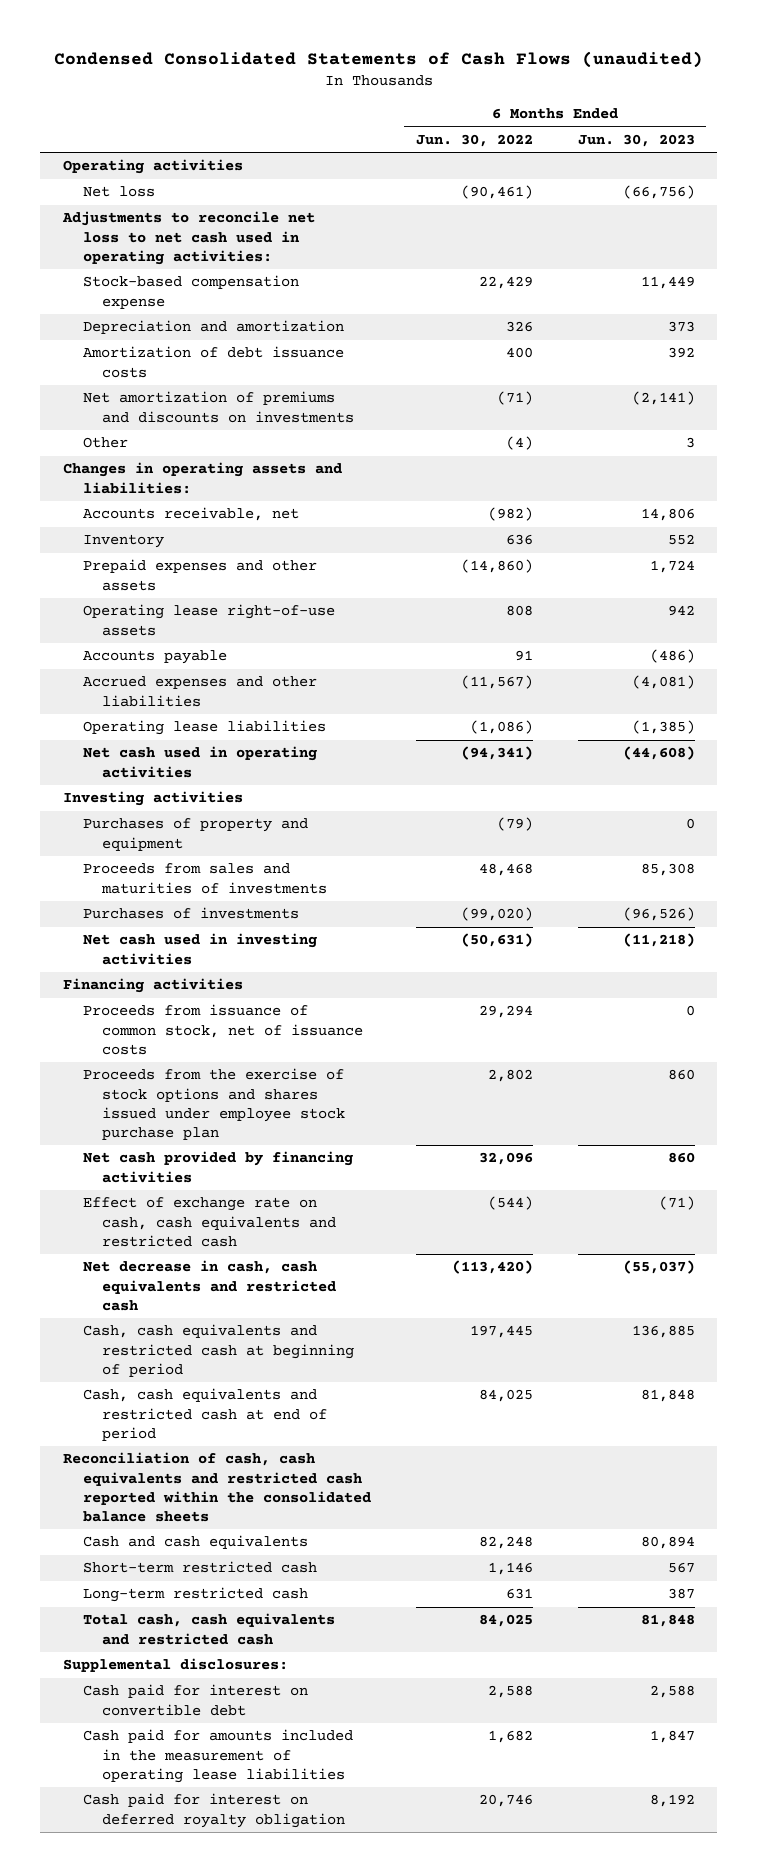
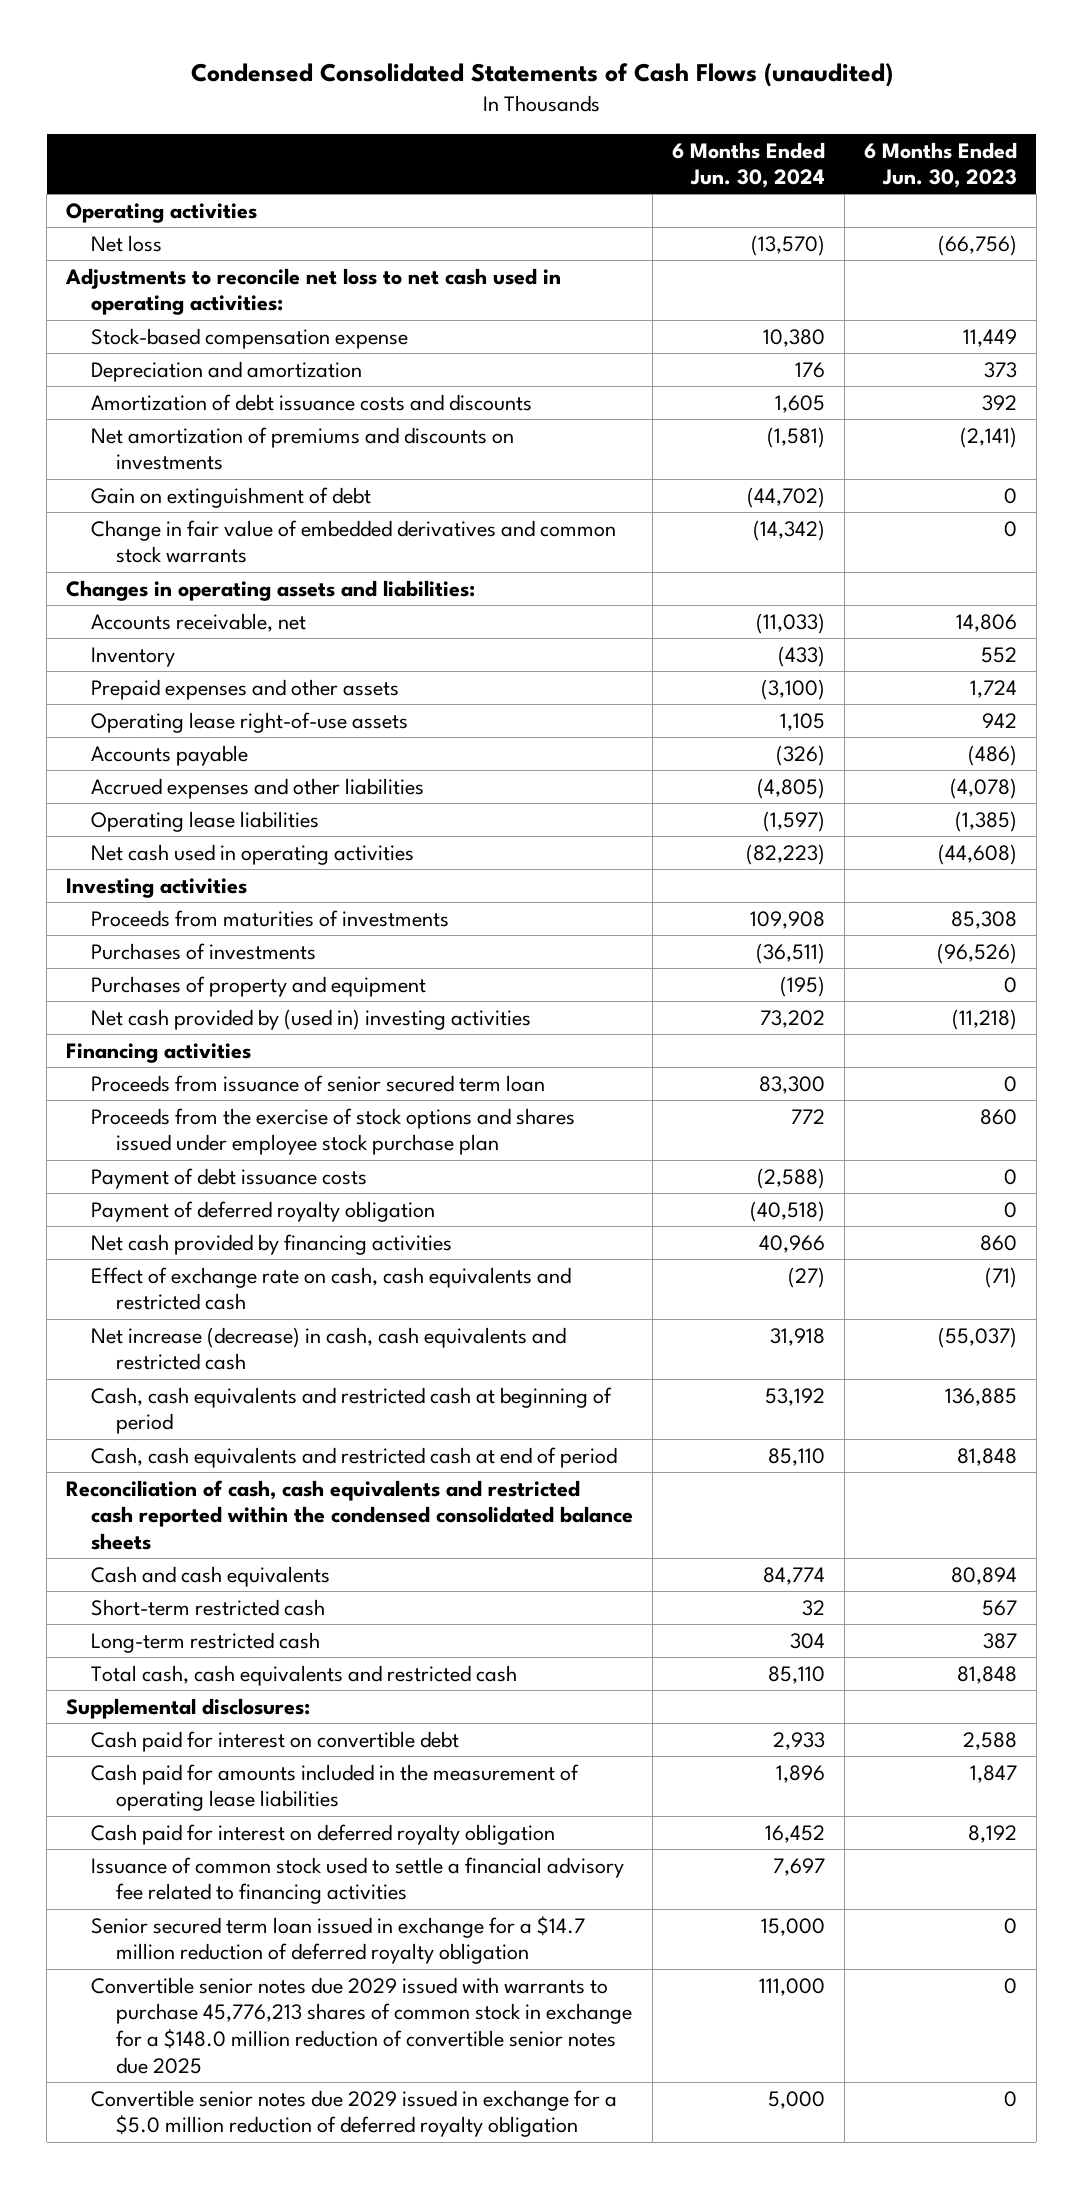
[415,133,533,147] Jun. 30, 2022 -> none
none -> [672,141,826,189] 6 Months Ended Jun. 30, 2024
[82,346,344,378] Amortization of debt issuance costs -> [91,393,533,411] Amortization of debt issuance costs and discounts
[82,437,128,449] Other -> none
none -> [91,486,372,508] Gain on extinguishment of debt
none -> [91,519,617,564] Change in fair value of embedded derivatives and common stock warrants
[631,675,695,690] (4,081) -> [949,777,1017,799] (4,078)
[82,863,328,894] Proceeds from sales and maturities of investments -> [91,909,450,927] Proceeds from maturities of investments
[82,818,308,851] Purchases of property and equipment -> [91,975,427,997] Purchases of property and equipment
[82,933,317,965] Net cash used in investing activities -> [91,1008,532,1030] Net cash provided by (used in) investing activities
[82,1004,364,1055] Proceeds from issuance of common stock, net of issuance costs -> none
none -> [91,1074,546,1092] Proceeds from issuance of senior secured term loan
none -> [91,1167,368,1189] Payment of debt issuance costs
none -> [91,1200,436,1222] Payment of deferred royalty obligation
[82,1260,337,1311] Net decrease in cash, cash equivalents and restricted cash -> [91,1326,567,1371] Net increase (decrease) in cash, cash equivalents and restricted cash
[62,1452,371,1522] Reconciliation of cash, cash equivalents and restricted cash reported within the consolidated balance sheets -> [66,1479,634,1551] Reconciliation of cash, cash equivalents and restricted cash reported within the condensed consolidated balance sheets
none -> [91,1856,625,1905] Issuance of common stock used to settle a financial advisory fee related to financing activities
none -> [91,1915,586,1965] Senior secured term loan issued in exchange for a $14.7 million reduction of deferred royalty obligation
none -> [91,1976,633,2074] Convertible senior notes due 2029 issued with warrants to purchase 45,776,213 shares of common stock in exchange for a $148.0 million reduction of convertible senior notes due 2025
none -> [91,2089,618,2138] Convertible senior notes due 2029 issued in exchange for a $5.0 million reduction of deferred royalty obligation

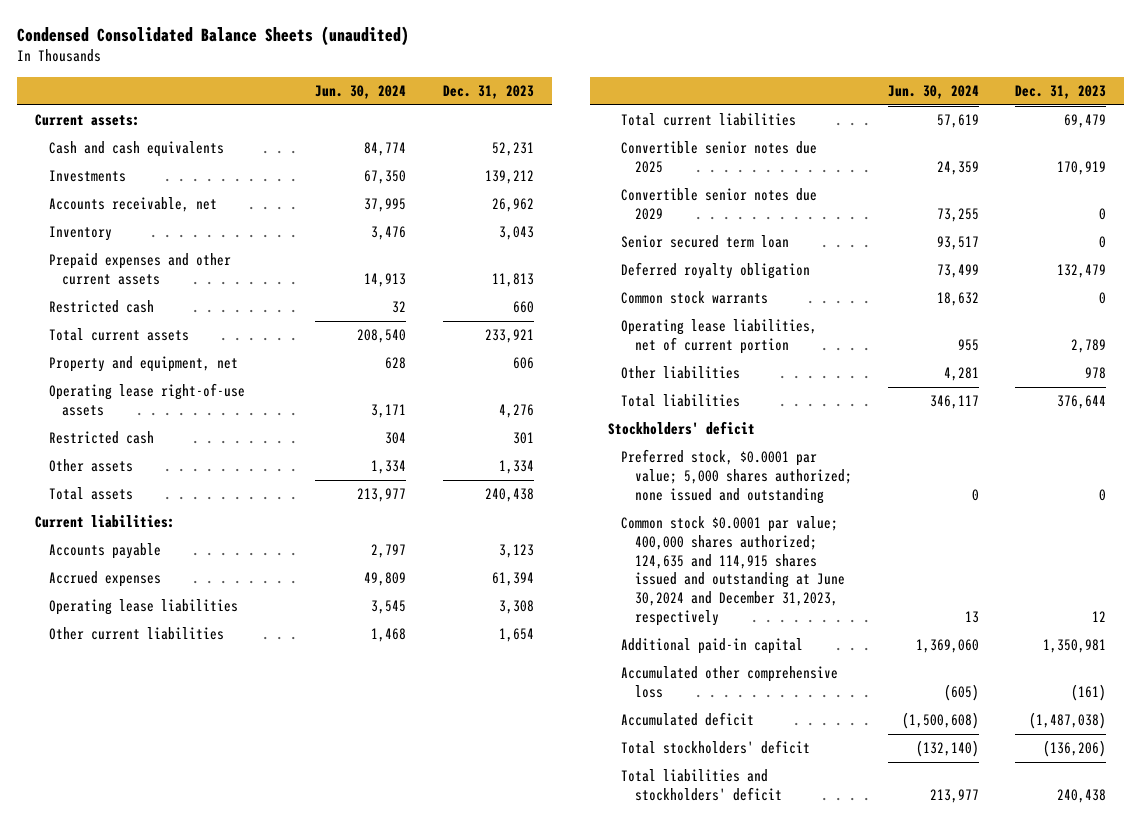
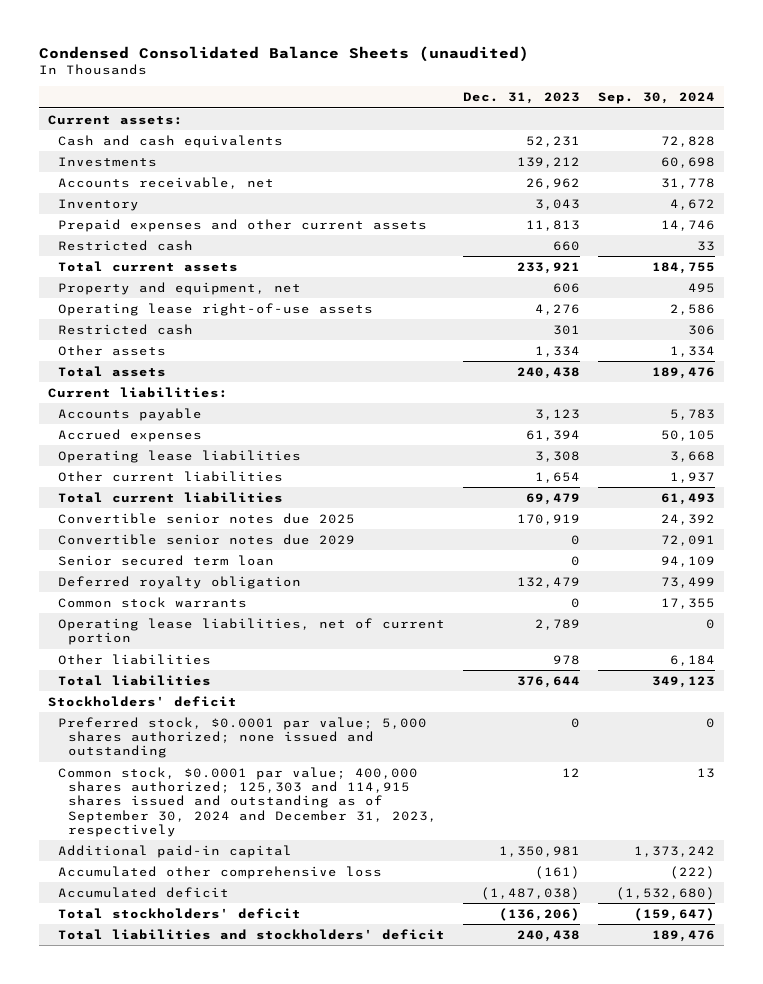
[315,85,407,100] Jun. 30, 2024 -> none
none -> [597,92,715,105] Sep. 30, 2024
[621,516,845,626] Common stock $0.0001 par value; 400,000 shares authorized; 124,635 and 114,915 shares issued and outstanding at June 30,2024 and December 31,2023, respectively -> [57,766,437,837] Common stock, $0.0001 par value; 400,000 shares authorized; 125,303 and 114,915 shares issued and outstanding as of September 30, 2024 and December 31, 2023, respectively

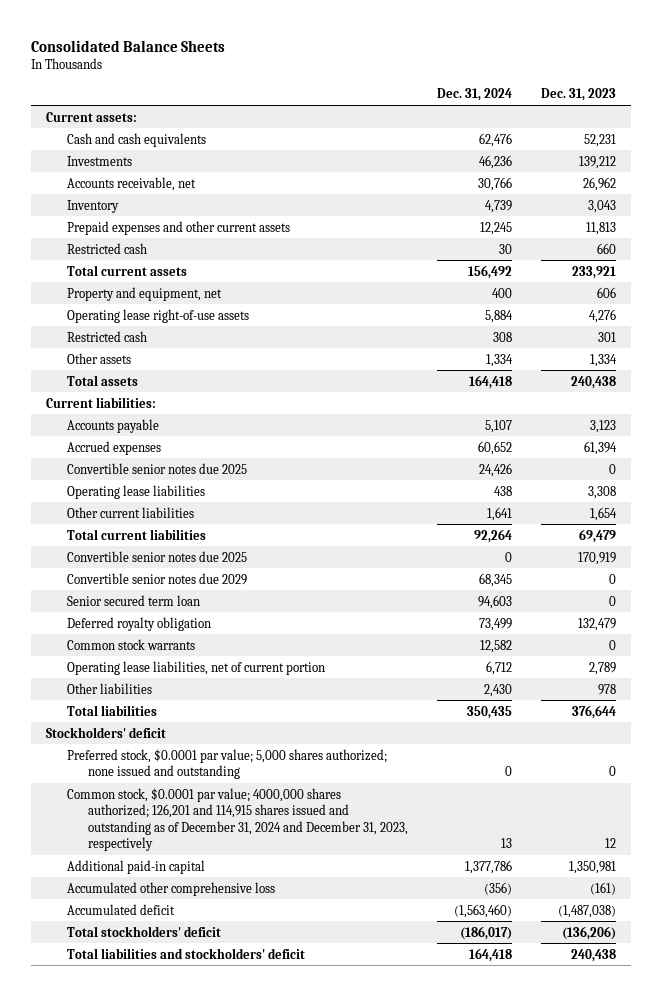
[39,45,530,62] Condensed Consolidated Balance Sheets (unaudited) -> [31,39,226,52] Consolidated Balance Sheets
[597,92,715,105] Sep. 30, 2024 -> none
none -> [436,88,512,102] Dec. 31, 2024
none -> [66,462,247,474] Convertible senior notes due 2025
[57,766,437,837] Common stock, $0.0001 par value; 400,000 shares authorized; 125,303 and 114,915 shares issued and outstanding as of September 30, 2024 and December 31, 2023, respectively -> [66,787,408,852] Common stock, $0.0001 par value; 4000,000 shares authorized; 126,201 and 114,915 shares issued and outstanding as of December 31, 2024 and December 31, 2023, respectively

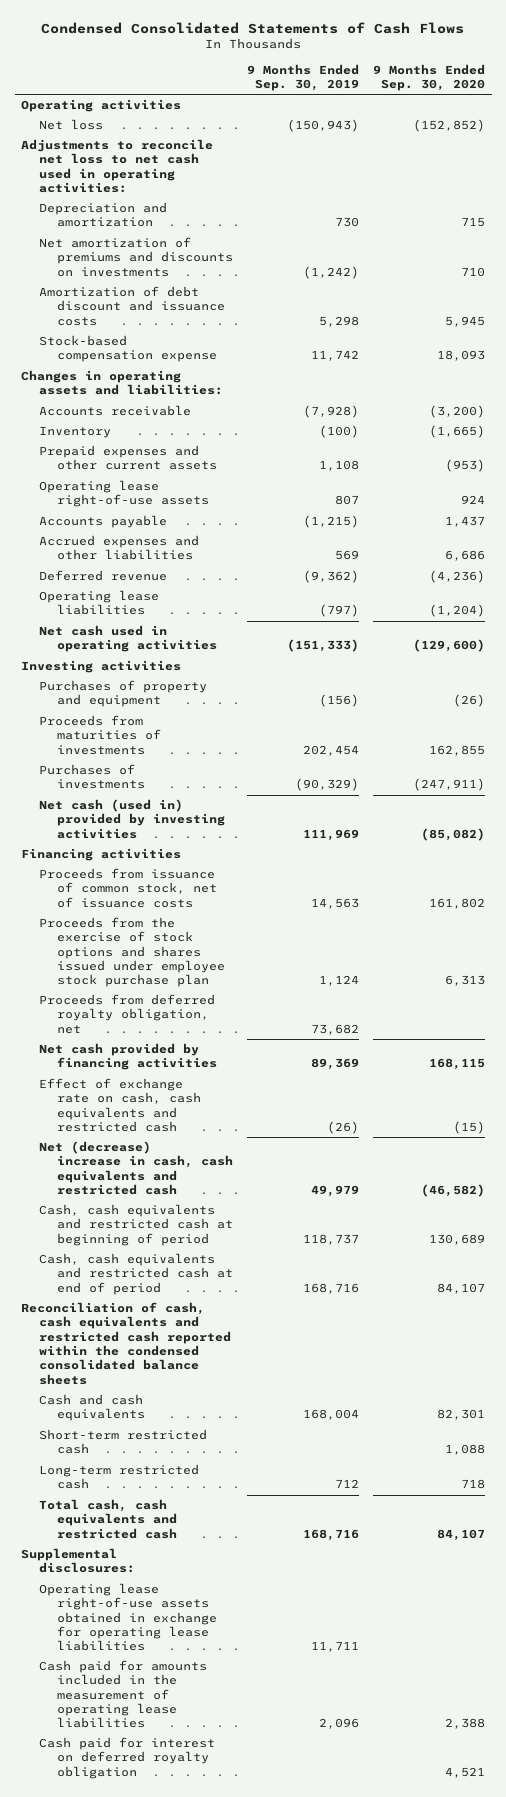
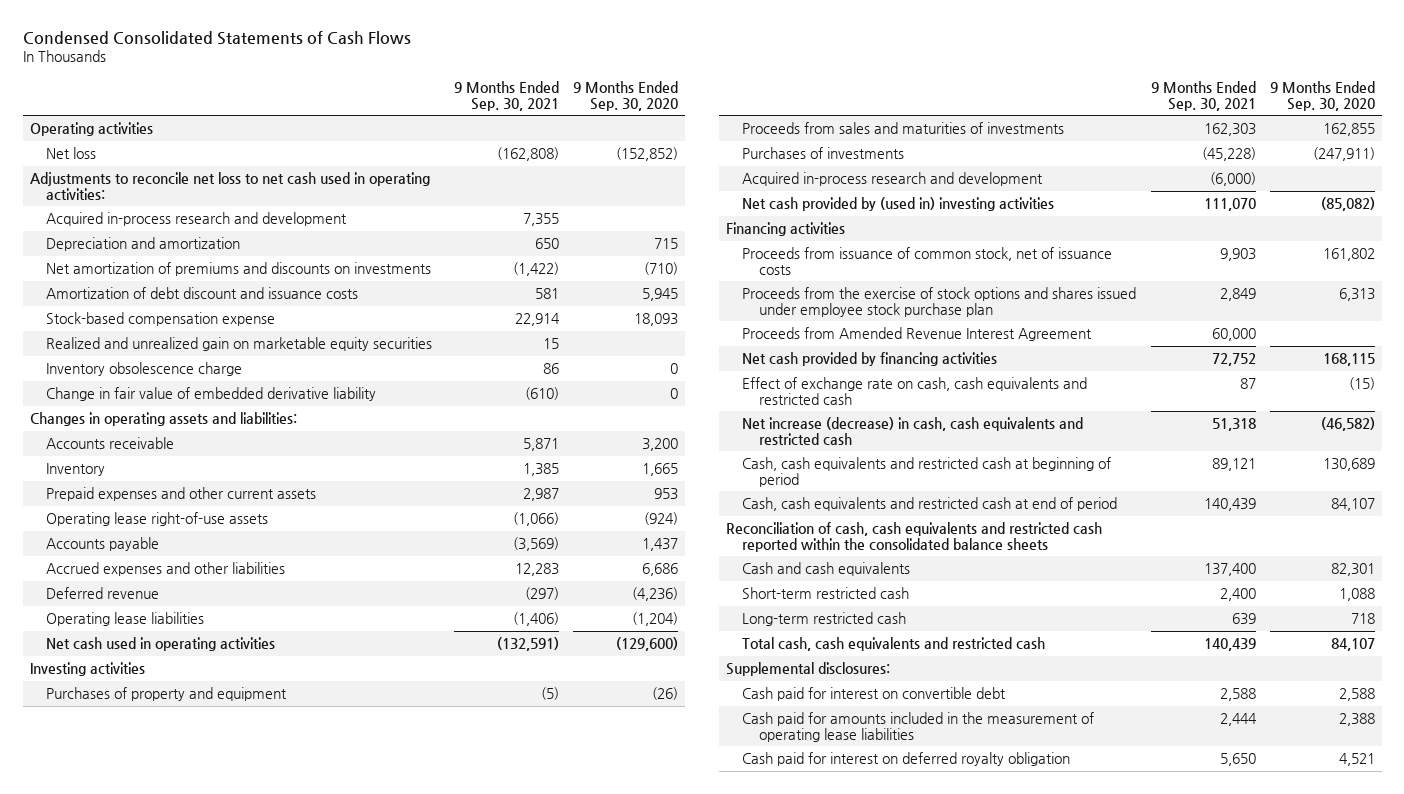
[247,63,360,91] 9 Months Ended Sep. 30, 2019 -> none
none -> [454,81,560,111] 9 Months Ended Sep. 30, 2021
none -> [46,212,348,227] Acquired in-process research and development
[460,266,485,277] 710 -> [644,262,679,276] (710)
none -> [46,337,433,352] Realized and unrealized gain on marketable equity securities
none -> [46,362,243,377] Inventory obsolescence charge
none -> [46,387,377,402] Change in fair value of embedded derivative liability
[428,405,485,419] (3,200) -> [642,438,679,452] 3,200
[428,425,485,439] (1,665) -> [642,463,679,477] 1,665
[444,459,485,473] (953) -> [654,488,679,501] 953
[460,495,485,505] 924 -> [644,512,679,526] (924)
[39,715,162,755] Proceeds from maturities of investments -> [742,122,1065,135] Proceeds from sales and maturities of investments
none -> [742,172,1044,187] Acquired in-process research and development
[39,799,226,839] Net cash (used in) provided by investing activities -> [742,197,1055,212] Net cash provided by (used in) investing activities
[39,994,216,1034] Proceeds from deferred royalty obligation, net -> none
none -> [742,327,1093,342] Proceeds from Amended Revenue Interest Agreement
[39,1141,234,1195] Net (decrease) increase in cash, cash equivalents and restricted cash -> [742,417,1084,445] Net increase (decrease) in cash, cash equivalents and restricted cash
[21,1302,232,1385] Reconciliation of cash, cash equivalents and restricted cash reported within the condensed consolidated balance sheets -> [726,522,1103,552] Reconciliation of cash, cash equivalents and restricted cash reported within the consolidated balance sheets
[39,1583,218,1652] Operating lease right-of-use assets obtained in exchange for operating lease liabilities -> none
none -> [742,687,1007,702] Cash paid for interest on convertible debt

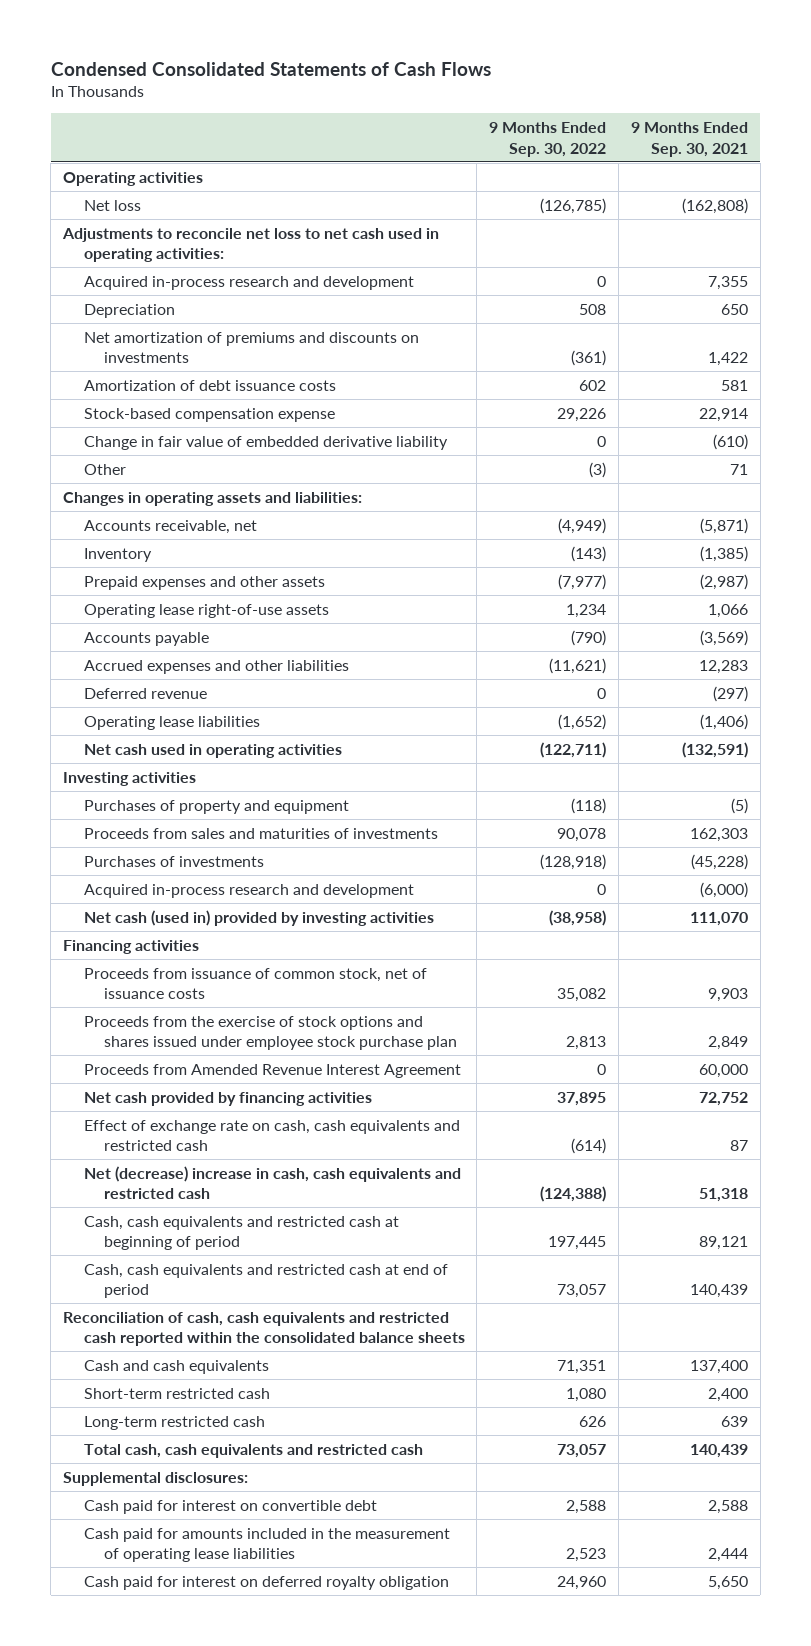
[573,81,679,111] 9 Months Ended Sep. 30, 2020 -> none
none -> [489,122,607,157] 9 Months Ended Sep. 30, 2022
[46,237,241,252] Depreciation and amortization -> [83,303,175,318] Depreciation
[513,262,560,277] (1,422) -> [707,352,748,367] 1,422
[46,287,359,300] Amortization of debt discount and issuance costs -> [83,379,336,391] Amortization of debt issuance costs
[46,337,433,352] Realized and unrealized gain on marketable equity securities -> none
[46,362,243,377] Inventory obsolescence charge -> none
none -> [83,463,126,475] Other
[46,437,175,450] Accounts receivable -> [83,519,257,534] Accounts receivable, net
[523,438,560,452] 5,871 -> [699,517,748,534] (5,871)
[523,463,560,477] 1,385 -> [699,545,748,562] (1,385)
[46,487,317,502] Prepaid expenses and other current assets -> [83,575,325,590] Prepaid expenses and other assets
[523,488,560,502] 2,987 -> [699,573,748,590] (2,987)
[513,512,560,527] (1,066) -> [707,603,748,618] 1,066
[742,197,1055,212] Net cash provided by (used in) investing activities -> [83,909,434,926] Net cash (used in) provided by investing activities
[742,417,1084,445] Net increase (decrease) in cash, cash equivalents and restricted cash -> [83,1165,461,1200] Net (decrease) increase in cash, cash equivalents and restricted cash

